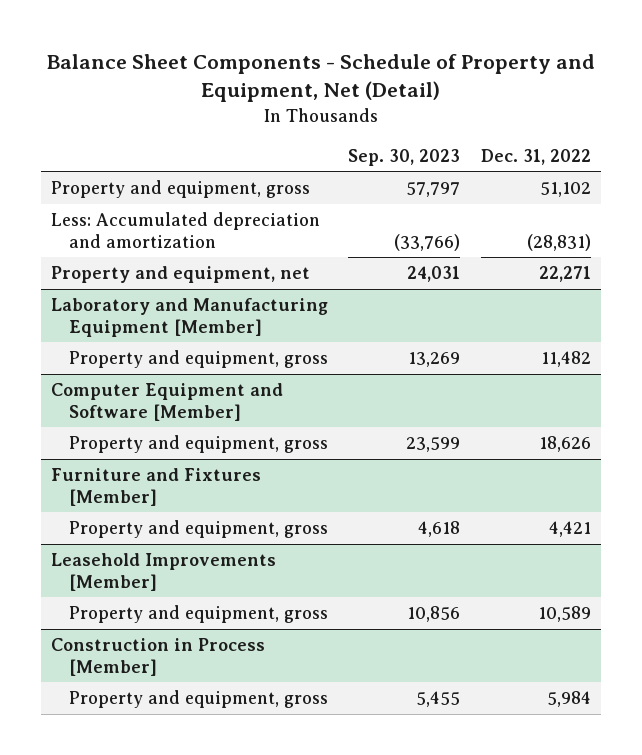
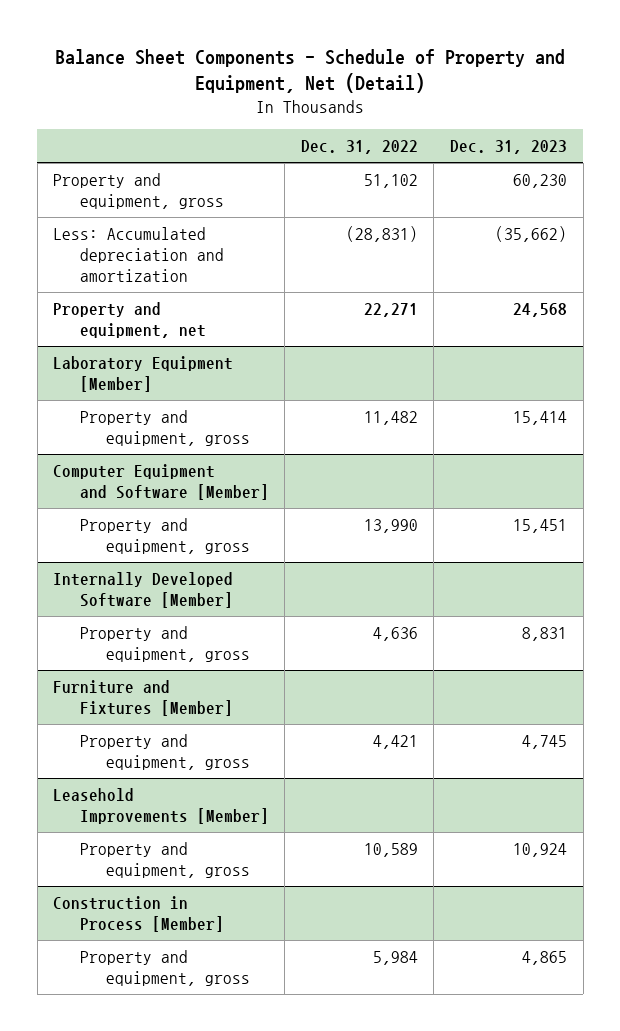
[348,148,461,166] Sep. 30, 2023 -> none
none -> [450,139,568,154] Dec. 31, 2023
[51,298,329,337] Laboratory and Manufacturing Equipment [Member] -> [53,355,234,392] Laboratory Equipment [Member]
[538,436,591,453] 18,626 -> [363,518,418,533] 13,990
none -> [53,571,234,608] Internally Developed Software [Member]
none -> [79,625,251,662] Property and equipment, gross

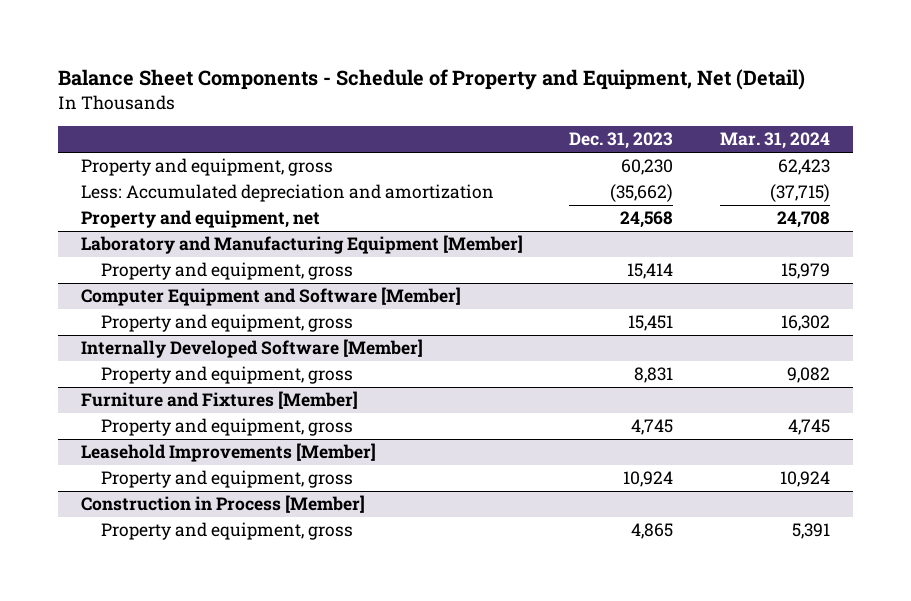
[300,139,418,154] Dec. 31, 2022 -> none
none -> [720,132,831,150] Mar. 31, 2024
[53,355,234,392] Laboratory Equipment [Member] -> [80,235,523,255] Laboratory and Manufacturing Equipment [Member]

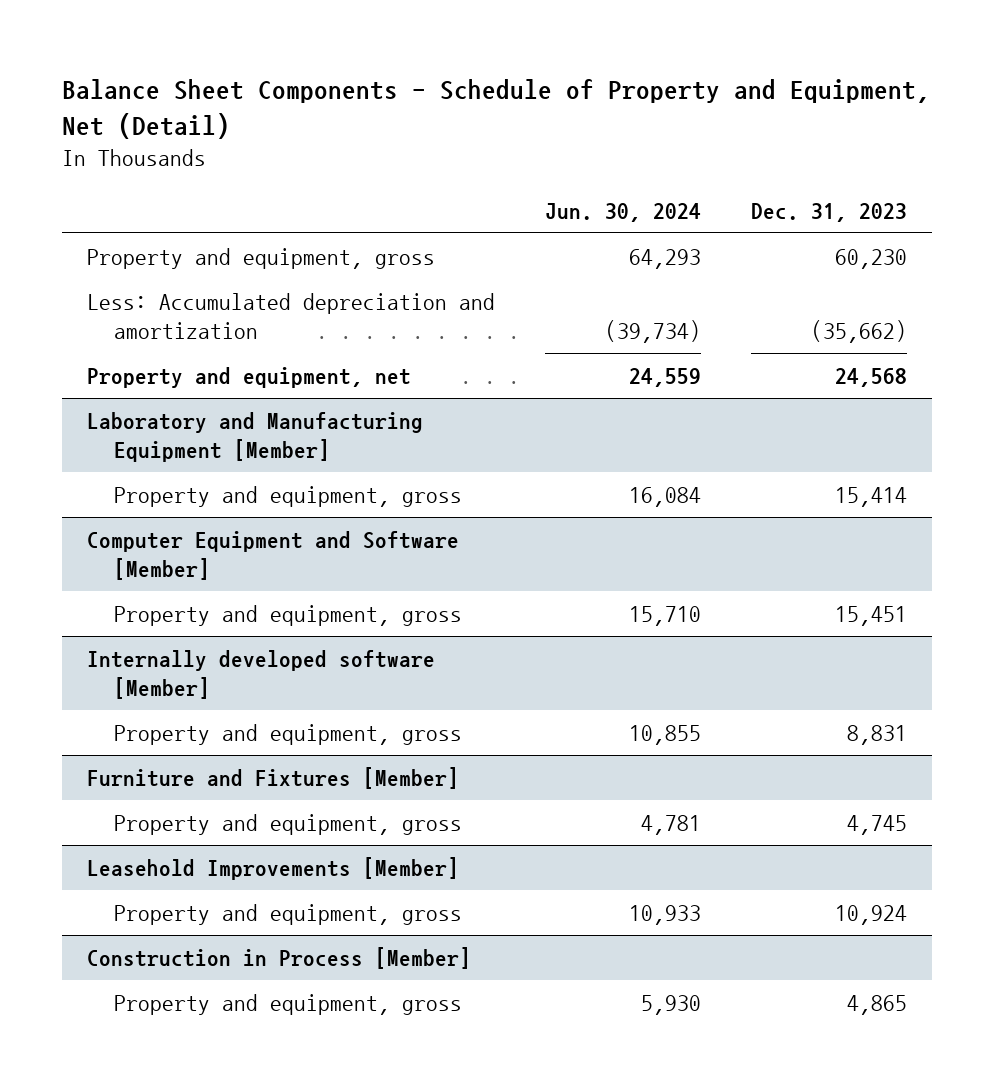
[720,132,831,150] Mar. 31, 2024 -> none
none -> [545,202,702,222] Jun. 30, 2024
[80,339,423,359] Internally Developed Software [Member] -> [87,649,436,700] Internally developed software [Member]

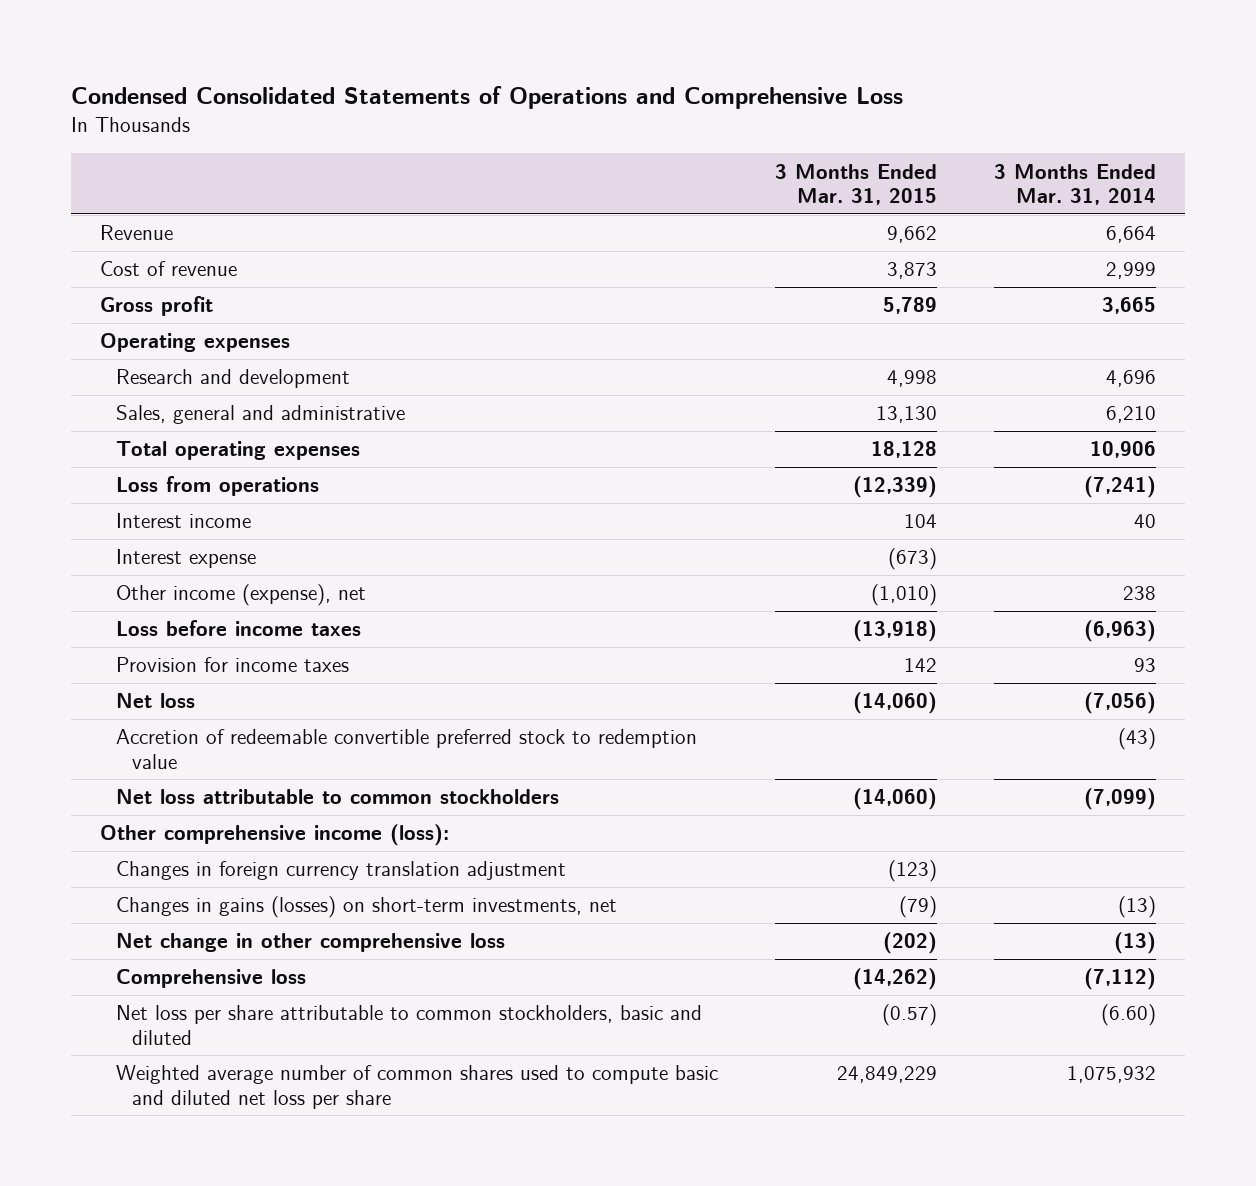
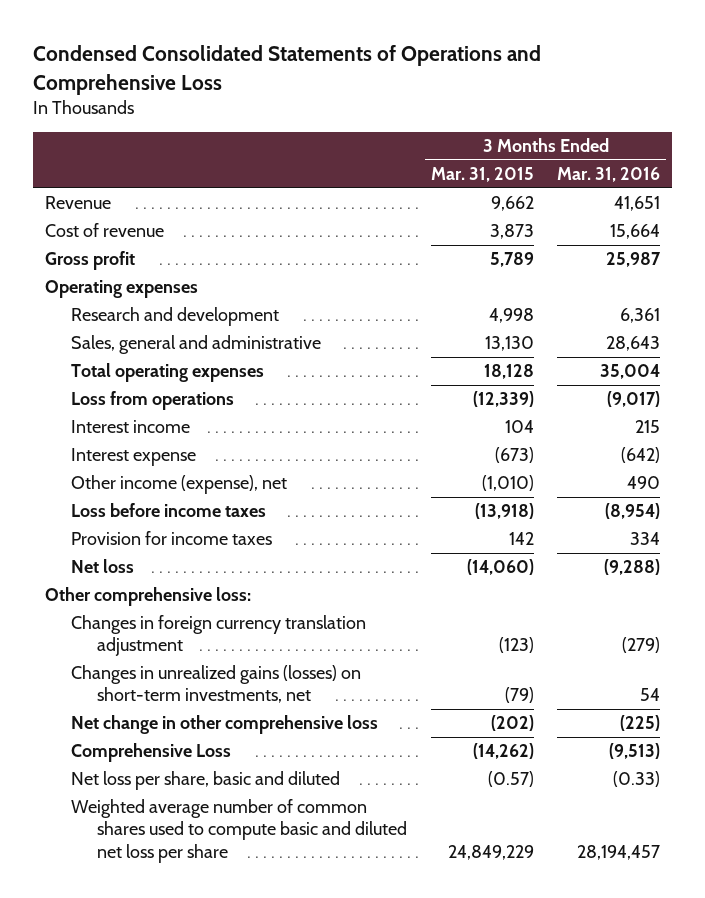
[994,163,1157,206] 3 Months Ended Mar. 31, 2014 -> none
none -> [557,167,661,183] Mar. 31, 2016
[115,729,697,769] Accretion of redeemable convertible preferred stock to redemption value -> none
[115,789,559,805] Net loss attributable to common stockholders -> none
[99,824,449,847] Other comprehensive income (loss): -> [45,587,252,607] Other comprehensive loss:
[115,896,617,919] Changes in gains (losses) on short-term investments, net -> [71,665,362,704] Changes in unrealized gains (losses) on short-term investments, net
[115,969,306,989] Comprehensive loss -> [71,743,232,763] Comprehensive Loss
[115,1005,702,1045] Net loss per share attributable to common stockholders, basic and diluted -> [71,771,341,791] Net loss per share, basic and diluted

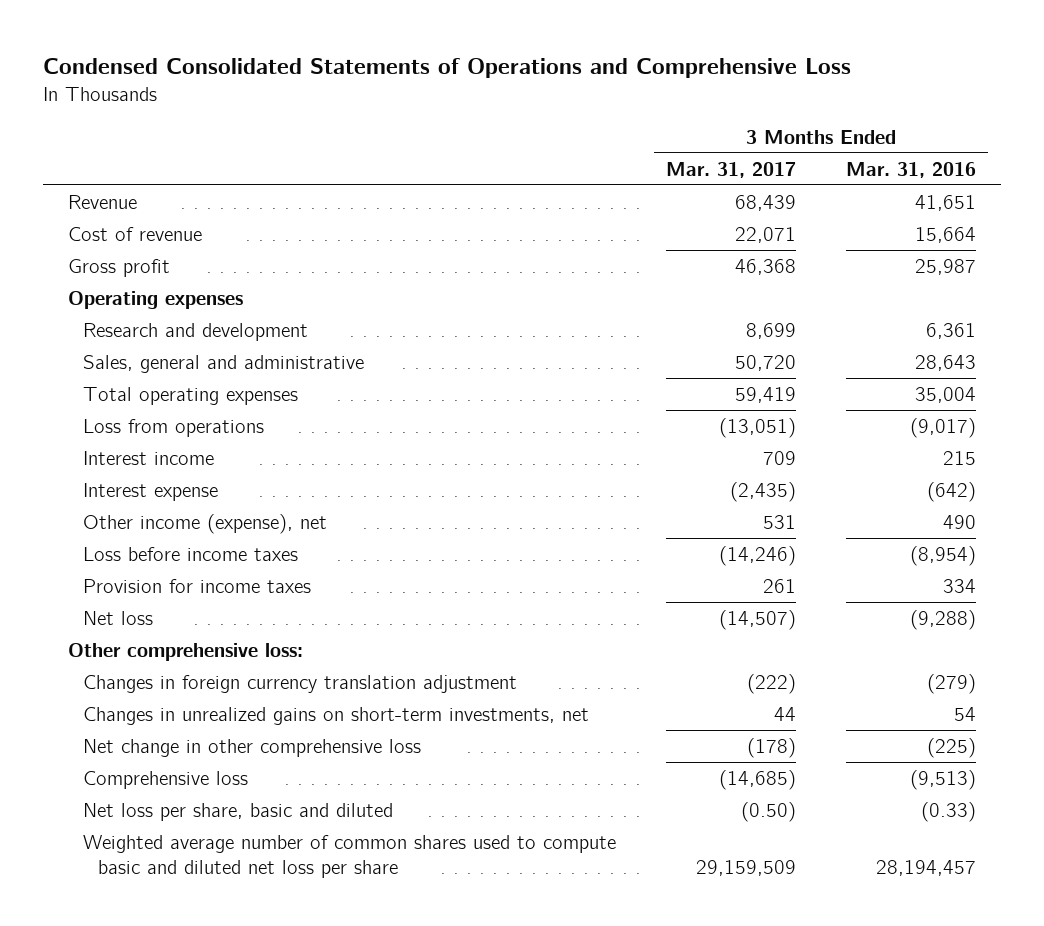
[430,167,534,183] Mar. 31, 2015 -> none
none -> [666,161,797,178] Mar. 31, 2017
[71,665,362,704] Changes in unrealized gains (losses) on short-term investments, net -> [83,706,590,725] Changes in unrealized gains on short-term investments, net
[71,743,232,763] Comprehensive Loss -> [83,770,249,789] Comprehensive loss

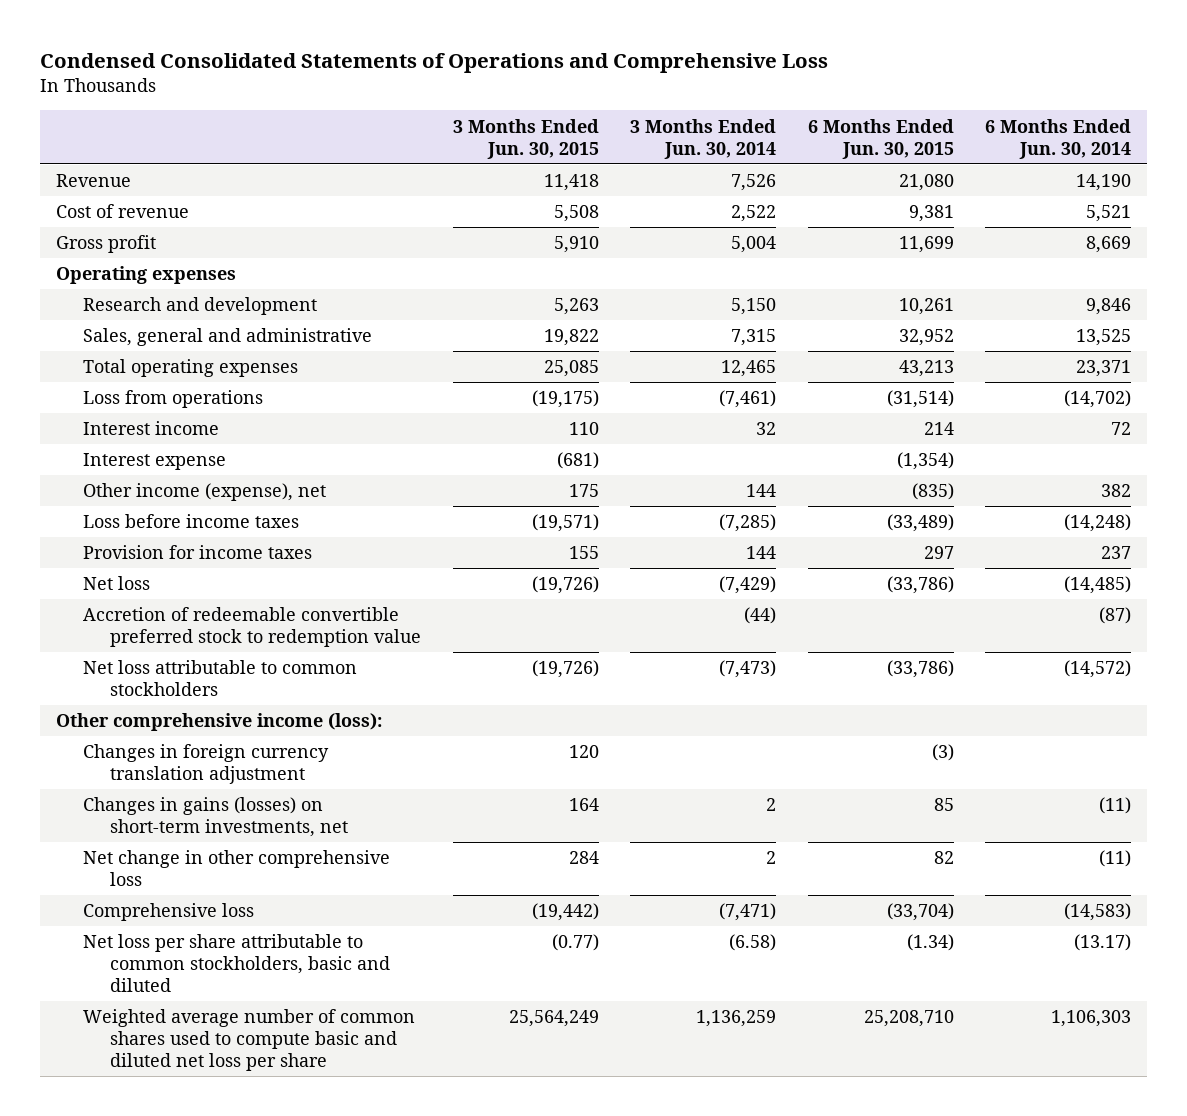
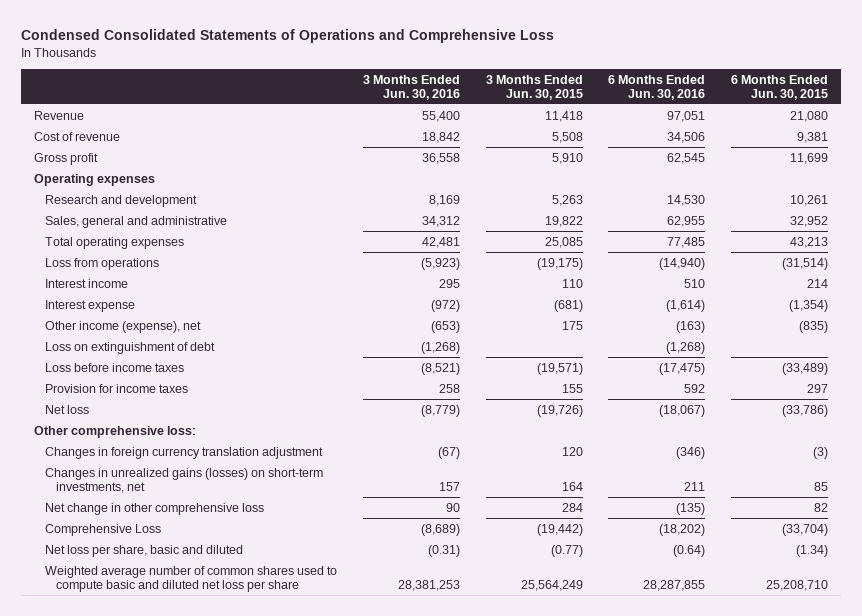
[630,118,777,159] 3 Months Ended Jun. 30, 2014 -> none
[985,118,1132,159] 6 Months Ended Jun. 30, 2014 -> none
none -> [362,74,460,100] 3 Months Ended Jun. 30, 2016
none -> [608,74,706,100] 6 Months Ended Jun. 30, 2016
none -> [45,341,216,354] Loss on extinguishment of debt
[83,607,422,648] Accretion of redeemable convertible preferred stock to redemption value -> none
[83,660,358,697] Net loss attributable to common stockholders -> none
[55,713,382,732] Other comprehensive income (loss): -> [34,425,197,438] Other comprehensive loss:
[83,797,349,838] Changes in gains (losses) on short-term investments, net -> [45,467,324,493] Changes in unrealized gains (losses) on short-term investments, net
[83,903,255,922] Comprehensive loss -> [45,523,162,536] Comprehensive Loss
[83,934,391,993] Net loss per share attributable to common stockholders, basic and diluted -> [45,544,244,557] Net loss per share, basic and diluted

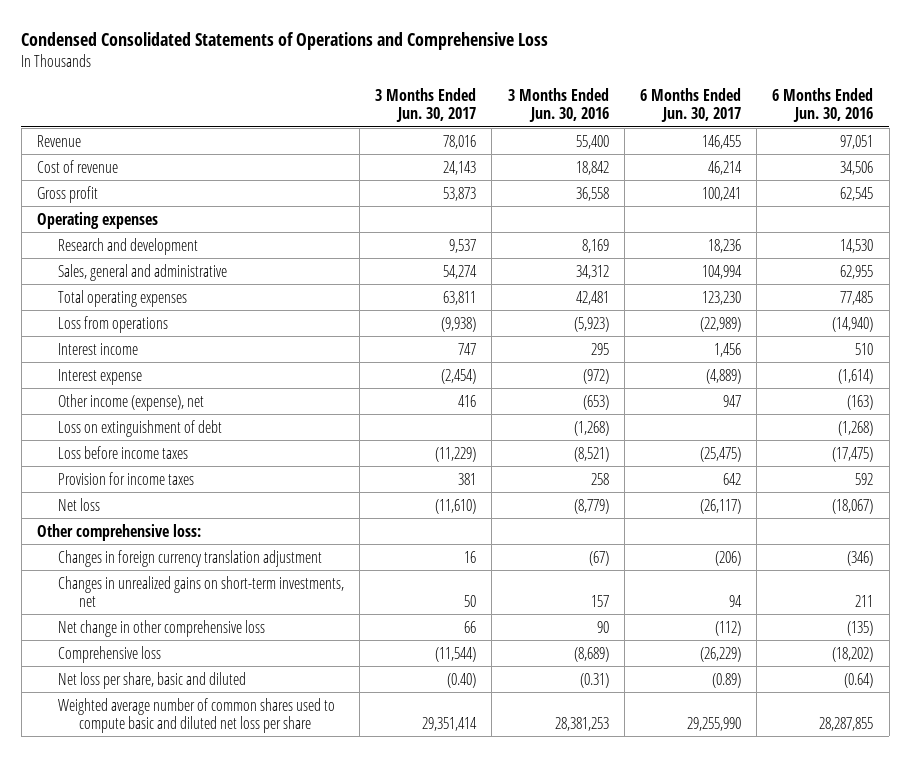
[485,74,583,100] 3 Months Ended Jun. 30, 2015 -> none
[731,74,829,100] 6 Months Ended Jun. 30, 2015 -> none
none -> [375,87,477,123] 3 Months Ended Jun. 30, 2017
none -> [639,87,741,123] 6 Months Ended Jun. 30, 2017
[45,467,324,493] Changes in unrealized gains (losses) on short-term investments, net -> [57,575,344,607] Changes in unrealized gains on short-term investments, net
[45,523,162,536] Comprehensive Loss -> [57,645,161,663] Comprehensive loss

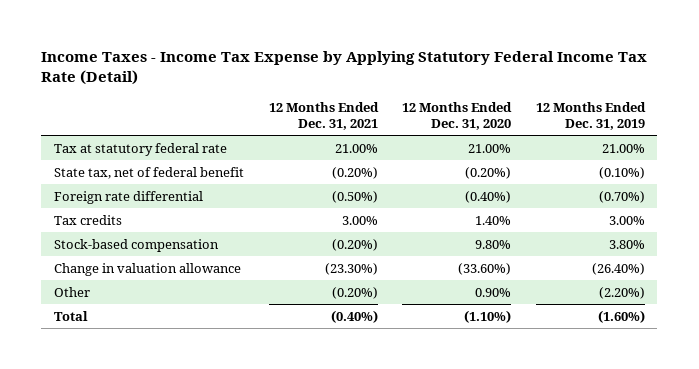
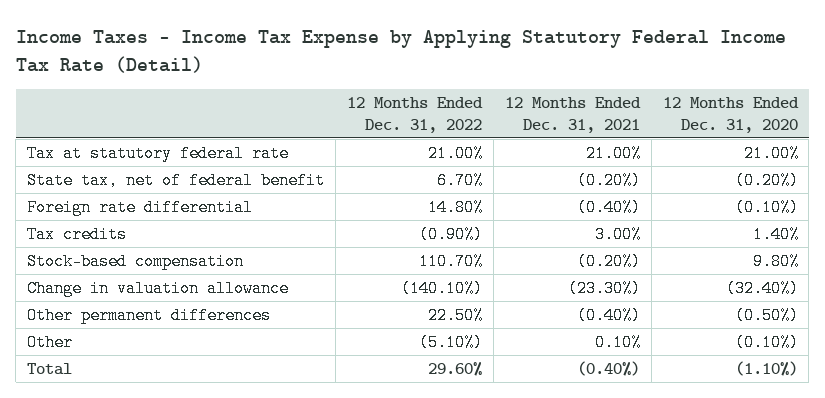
[536,102,647,131] 12 Months Ended Dec. 31, 2019 -> none
none -> [346,97,483,134] 12 Months Ended Dec. 31, 2022
[331,190,378,203] (0.50%) -> [576,198,641,216] (0.40%)
[465,190,512,203] (0.40%) -> [734,198,799,216] (0.10%)
[458,262,512,275] (33.60%) -> [725,279,799,297] (32.40%)
none -> [27,306,272,324] Other permanent differences
[331,286,378,299] (0.20%) -> [594,333,641,351] 0.10%
[475,287,512,297] 0.90% -> [734,333,799,351] (0.10%)

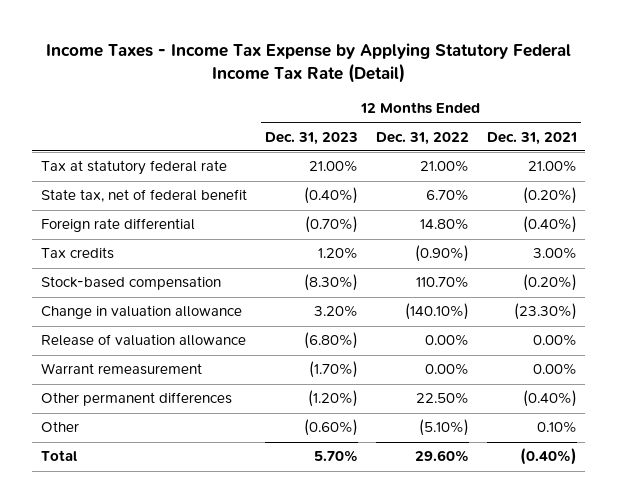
[662,97,799,134] 12 Months Ended Dec. 31, 2020 -> none
none -> [265,131,359,145] Dec. 31, 2023
none -> [41,334,247,347] Release of valuation allowance
none -> [41,363,203,376] Warrant remeasurement

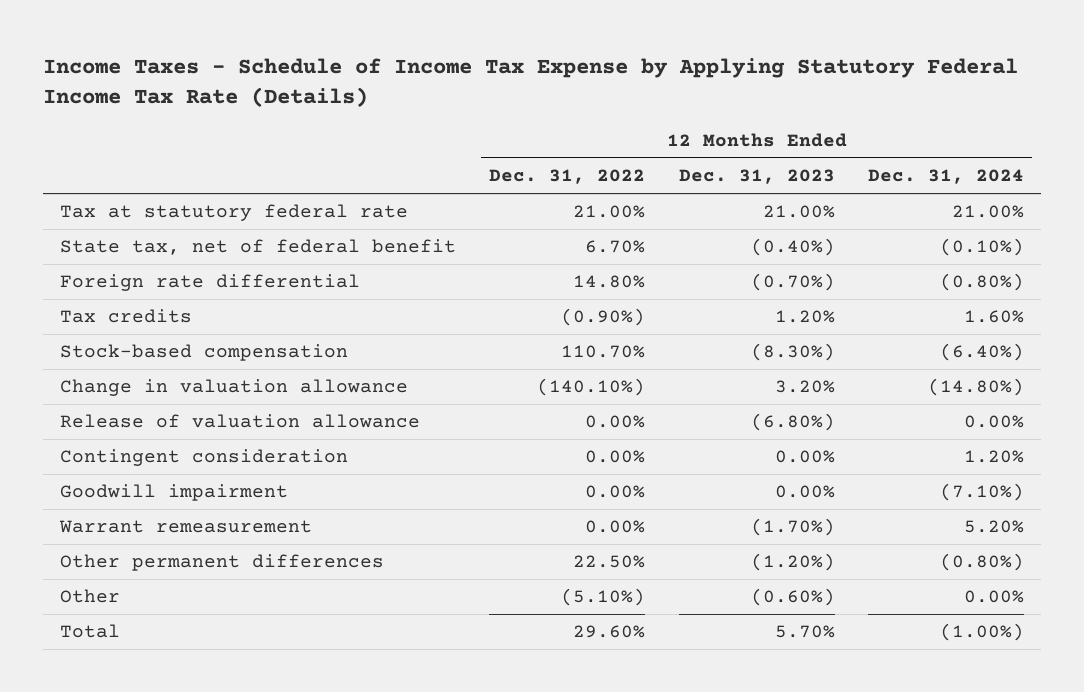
[45,42,571,83] Income Taxes - Income Tax Expense by Applying Statutory Federal Income Tax Rate (Detail) -> [42,58,1018,108] Income Taxes - Schedule of Income Tax Expense by Applying Statutory Federal Income Tax Rate (Details)
[486,131,577,145] Dec. 31, 2021 -> none
none -> [868,169,1025,185] Dec. 31, 2024
none -> [59,449,348,467] Contingent consideration
none -> [59,484,288,502] Goodwill impairment

